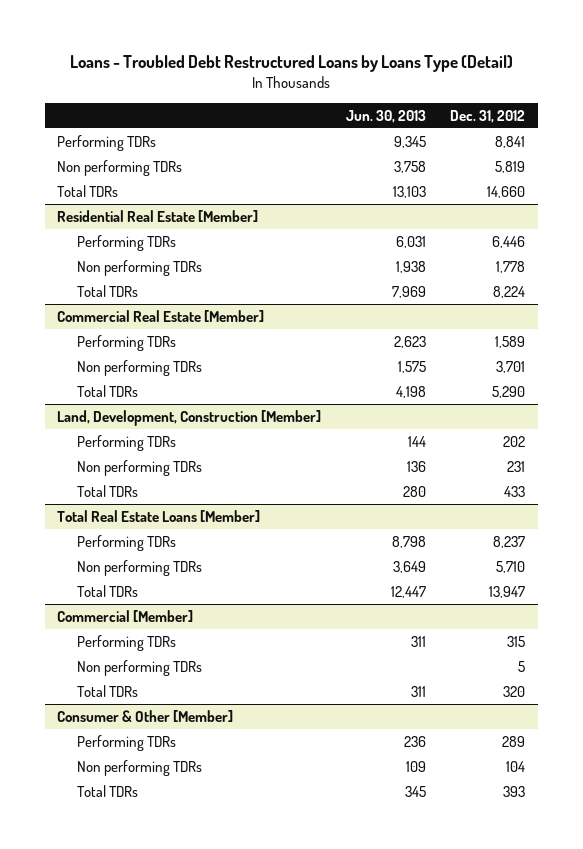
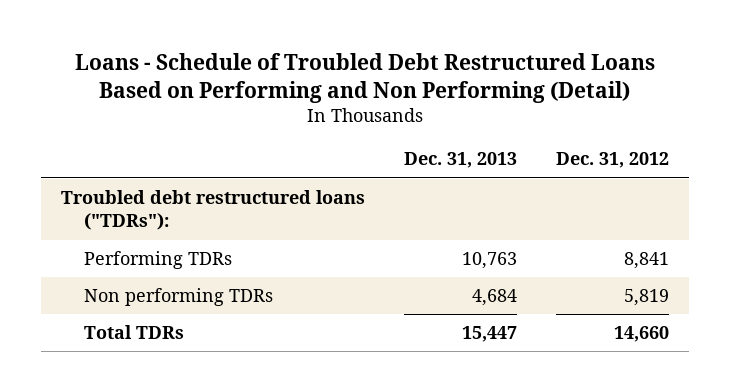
[70,55,514,73] Loans - Troubled Debt Restructured Loans by Loans Type (Detail) -> [75,52,656,103] Loans - Schedule of Troubled Debt Restructured Loans Based on Performing and Non Performing (Detail)
[345,109,426,123] Jun. 30, 2013 -> none
none -> [404,152,518,169] Dec. 31, 2013
none -> [60,190,365,231] Troubled debt restructured loans ("TDRs"):
[57,209,259,222] Residential Real Estate [Member] -> none
[77,234,177,251] Performing TDRs -> none
[77,259,203,276] Non performing TDRs -> none
[77,284,139,297] Total TDRs -> none
[57,309,265,322] Commercial Real Estate [Member] -> none
[77,334,177,351] Performing TDRs -> none
[77,359,203,376] Non performing TDRs -> none
[77,384,139,397] Total TDRs -> none
[57,409,322,426] Land, Development, Construction [Member] -> none
[77,434,177,451] Performing TDRs -> none
[77,459,203,476] Non performing TDRs -> none
[77,484,139,497] Total TDRs -> none
[57,509,261,522] Total Real Estate Loans [Member] -> none
[77,534,177,551] Performing TDRs -> none
[77,559,203,576] Non performing TDRs -> none
[77,584,139,597] Total TDRs -> none
[57,609,194,622] Commercial [Member] -> none
[77,634,177,651] Performing TDRs -> none
[77,659,203,676] Non performing TDRs -> none
[77,684,139,697] Total TDRs -> none
[57,709,234,722] Consumer & Other [Member] -> none
[77,734,177,751] Performing TDRs -> none
[77,759,203,776] Non performing TDRs -> none
[77,784,139,797] Total TDRs -> none

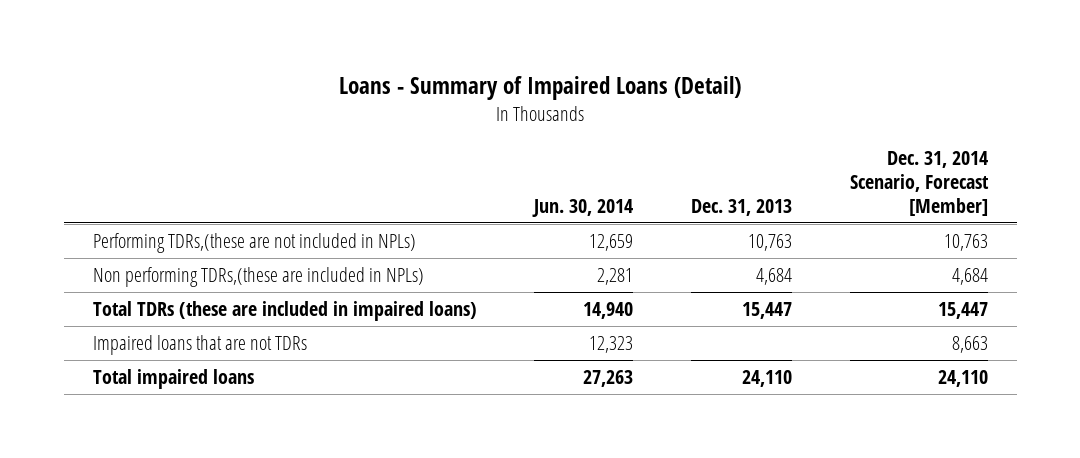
[75,52,656,103] Loans - Schedule of Troubled Debt Restructured Loans Based on Performing and Non Performing (Detail) -> [339,76,742,101] Loans - Summary of Impaired Loans (Detail)
[556,152,670,169] Dec. 31, 2012 -> none
none -> [532,198,634,217] Jun. 30, 2014
none -> [849,150,989,216] Dec. 31, 2014 Scenario, Forecast [Member]
[60,190,365,231] Troubled debt restructured loans ("TDRs"): -> none
[84,251,233,270] Performing TDRs -> [92,233,416,254] Performing TDRs,(these are not included in NPLs)
[84,288,274,307] Non performing TDRs -> [92,267,424,288] Non performing TDRs,(these are included in NPLs)
[84,325,185,340] Total TDRs -> [92,301,477,322] Total TDRs (these are included in impaired loans)
none -> [92,335,307,356] Impaired loans that are not TDRs
none -> [92,369,254,390] Total impaired loans

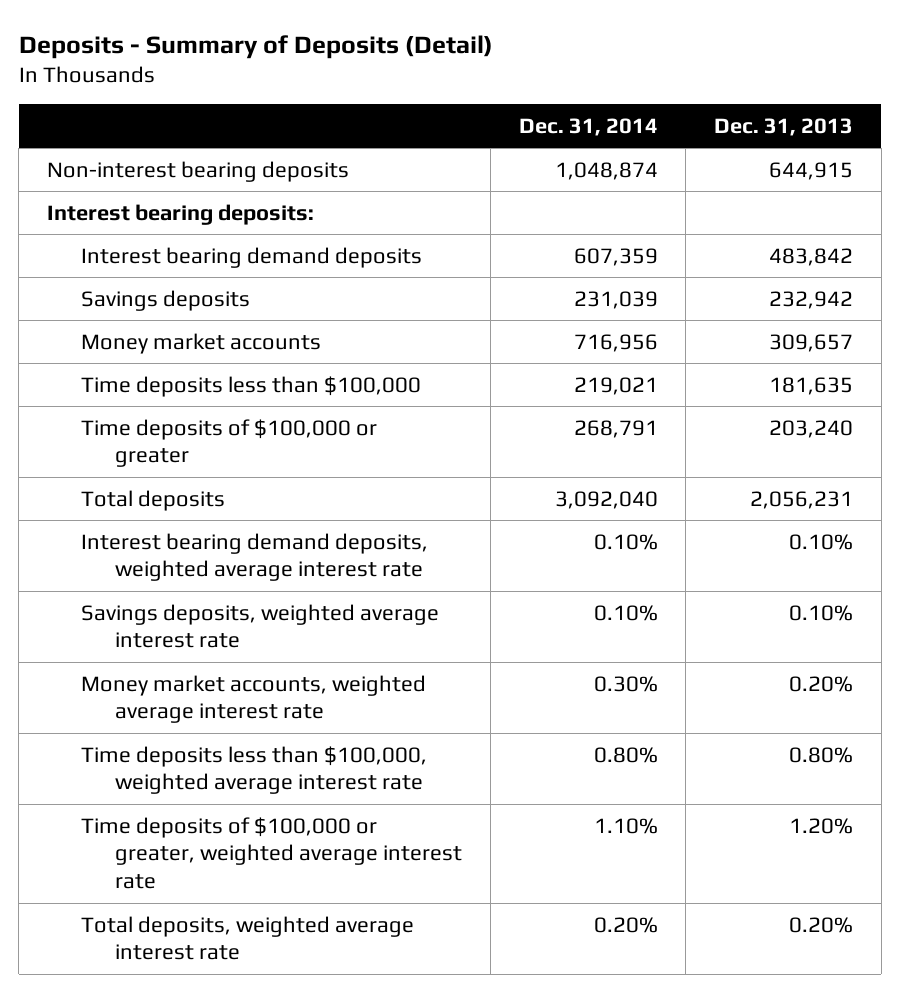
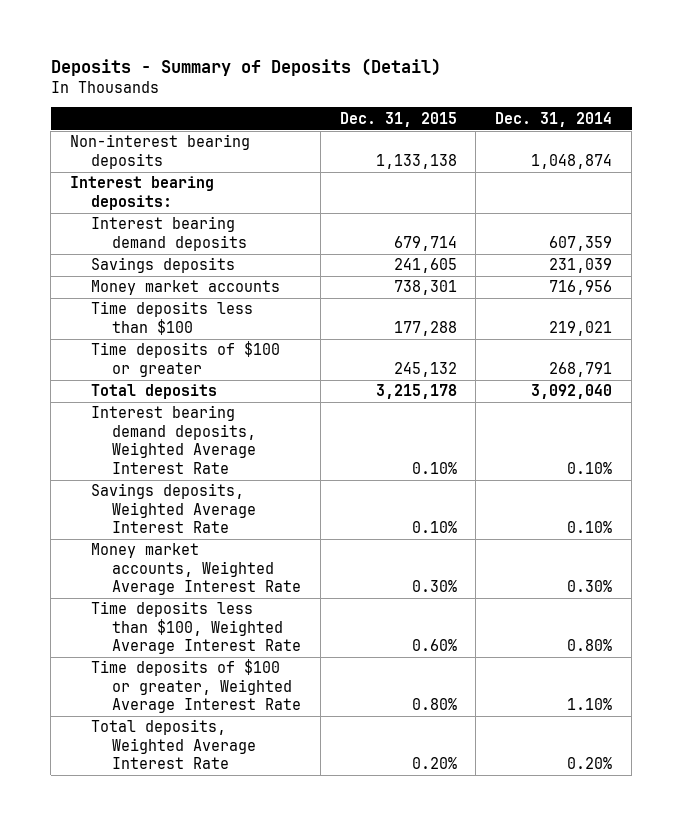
[714,117,854,136] Dec. 31, 2013 -> none
none -> [339,111,457,127] Dec. 31, 2015
[81,375,422,397] Time deposits less than $100,000 -> [90,301,253,335] Time deposits less than $100
[81,418,378,468] Time deposits of $100,000 or greater -> [90,341,280,377] Time deposits of $100 or greater
[81,532,429,582] Interest bearing demand deposits, weighted average interest rate -> [90,405,256,474] Interest bearing demand deposits, Weighted Average Interest Rate
[81,603,440,649] Savings deposits, weighted average interest rate -> [90,483,256,534] Savings deposits, Weighted Average Interest Rate
[81,674,427,724] Money market accounts, weighted average interest rate -> [90,543,301,596] Money market accounts, Weighted Average Interest Rate
[81,745,428,795] Time deposits less than $100,000, weighted average interest rate -> [90,601,301,655] Time deposits less than $100, Weighted Average Interest Rate
[81,816,463,890] Time deposits of $100,000 or greater, weighted average interest rate -> [90,659,301,714] Time deposits of $100 or greater, Weighted Average Interest Rate
[81,915,415,961] Total deposits, weighted average interest rate -> [90,719,256,770] Total deposits, Weighted Average Interest Rate

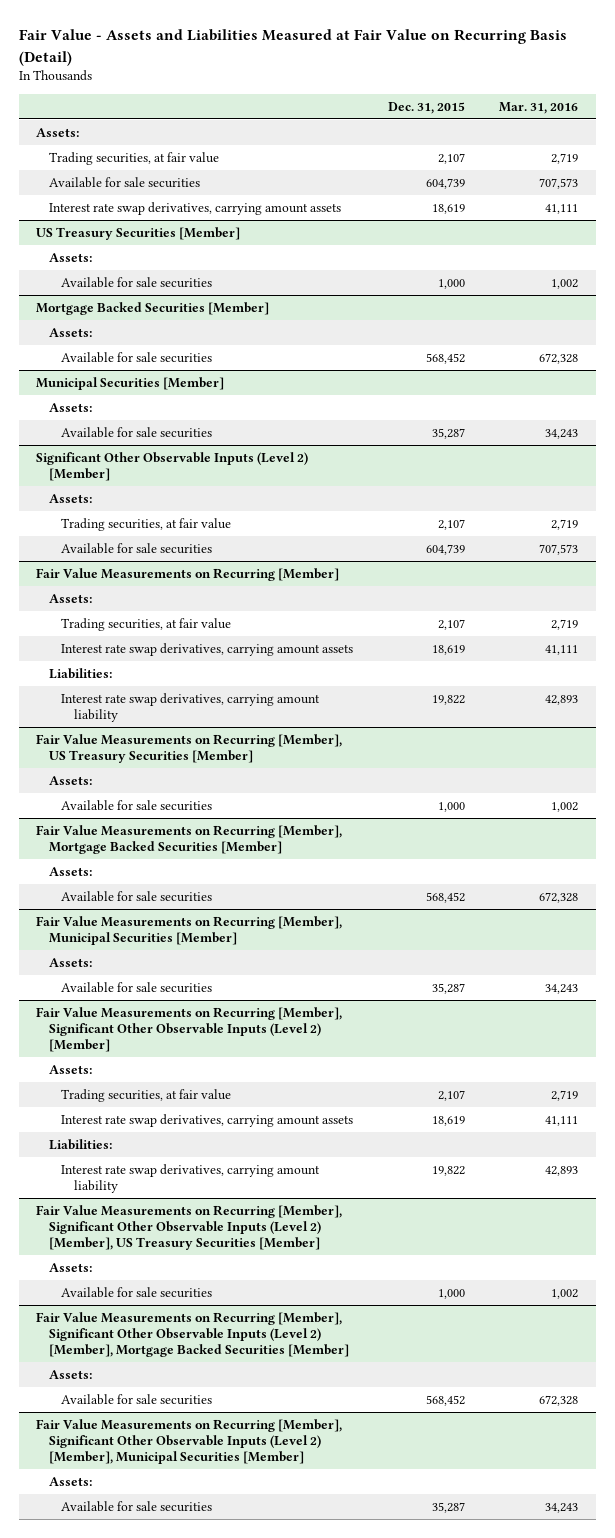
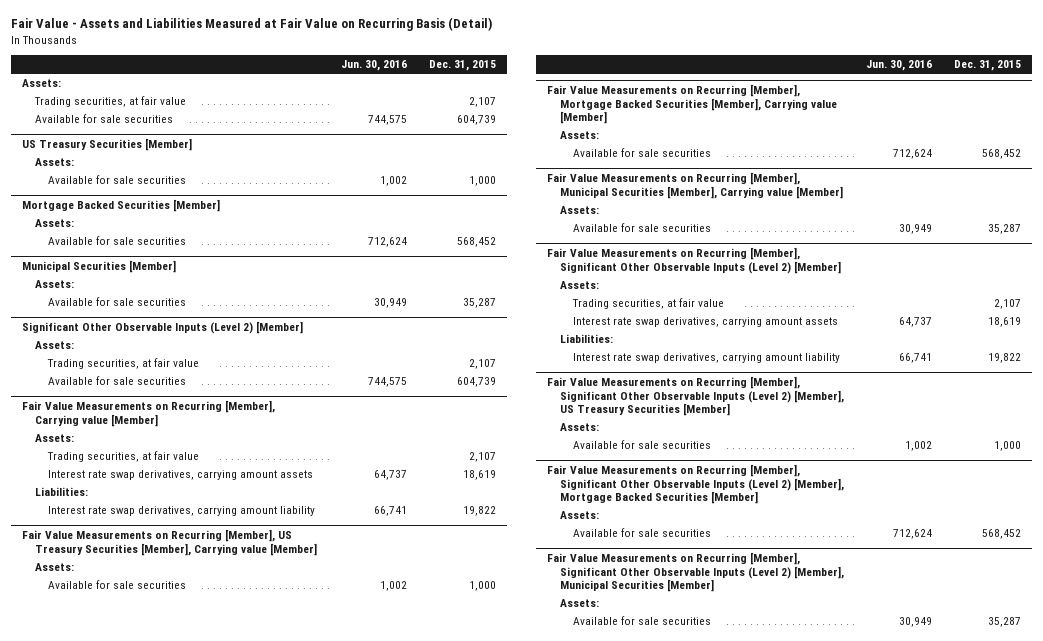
[499,101,579,114] Mar. 31, 2016 -> none
none -> [341,60,408,72] Jun. 30, 2016
[48,202,341,216] Interest rate swap derivatives, carrying amount assets -> none
[36,568,340,582] Fair Value Measurements on Recurring [Member] -> [21,399,275,427] Fair Value Measurements on Recurring [Member], Carrying value [Member]
[36,734,343,764] Fair Value Measurements on Recurring [Member], US Treasury Securities [Member] -> [21,528,318,556] Fair Value Measurements on Recurring [Member], US Treasury Securities [Member], Carrying value [Member]
[36,825,343,855] Fair Value Measurements on Recurring [Member], Mortgage Backed Securities [Member] -> [546,83,837,125] Fair Value Measurements on Recurring [Member], Mortgage Backed Securities [Member], Carrying value [Member]
[36,916,343,946] Fair Value Measurements on Recurring [Member], Municipal Securities [Member] -> [546,171,843,199] Fair Value Measurements on Recurring [Member], Municipal Securities [Member], Carrying value [Member]

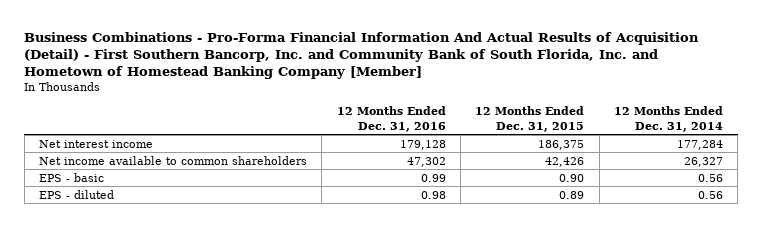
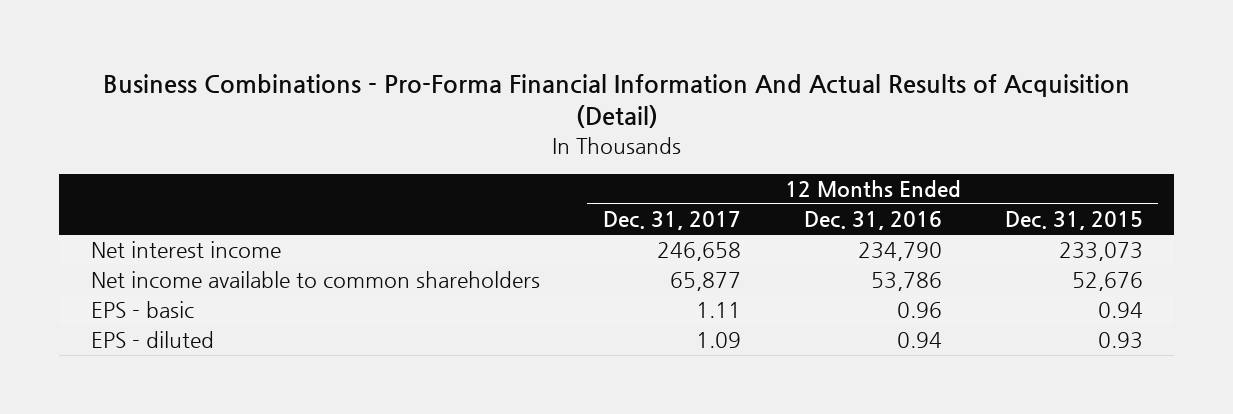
[24,31,700,80] Business Combinations - Pro-Forma Financial Information And Actual Results of Acquisition (Detail) - First Southern Bancorp, Inc. and Community Bank of South Florida, Inc. and Hometown of Homestead Banking Company [Member] -> [102,73,1130,129] Business Combinations - Pro-Forma Financial Information And Actual Results of Acquisition (Detail)
[614,106,724,132] 12 Months Ended Dec. 31, 2014 -> none
none -> [602,211,741,231] Dec. 31, 2017
[399,139,446,150] 179,128 -> [857,242,942,262] 234,790
[538,139,585,150] 186,375 -> [1058,242,1143,262] 233,073
[406,156,446,167] 47,302 -> [870,272,942,292] 53,786
[545,156,585,167] 42,426 -> [1071,272,1143,292] 52,676
[420,173,446,182] 0.99 -> [896,302,942,319] 0.96
[559,173,585,182] 0.90 -> [1097,302,1143,319] 0.94
[420,190,446,199] 0.98 -> [896,332,942,349] 0.94
[559,190,585,199] 0.89 -> [1097,332,1143,350] 0.93

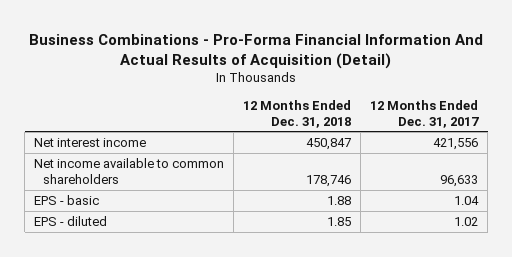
[803,211,942,231] Dec. 31, 2016 -> none
[1004,211,1143,231] Dec. 31, 2015 -> none
none -> [243,99,352,128] 12 Months Ended Dec. 31, 2018
[656,242,741,262] 246,658 -> [433,137,479,150] 421,556
[669,272,741,292] 65,877 -> [440,174,479,187] 96,633
[695,302,741,319] 1.11 -> [454,195,480,205] 1.04
[695,332,741,349] 1.09 -> [454,216,479,226] 1.02

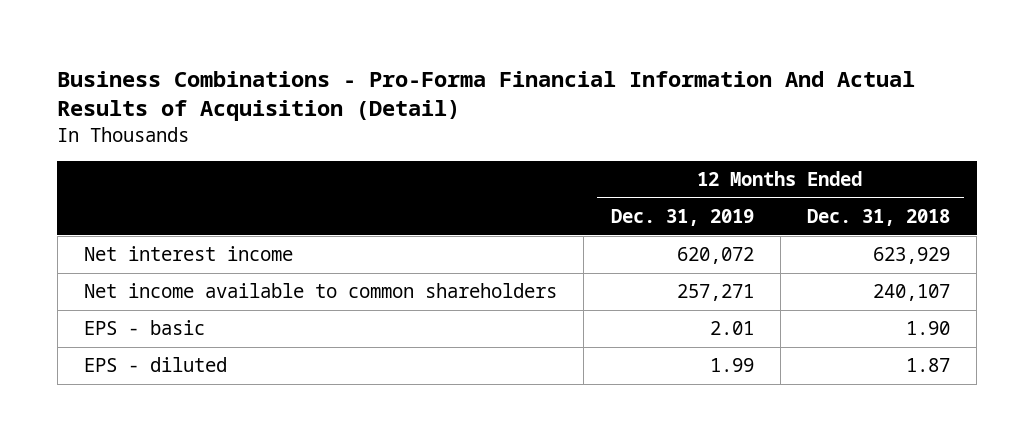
[370,99,480,128] 12 Months Ended Dec. 31, 2017 -> none
none -> [610,208,754,226] Dec. 31, 2019
[306,137,352,150] 450,847 -> [873,247,951,265] 623,929
[306,174,352,187] 178,746 -> [873,284,951,302] 240,107
[327,195,352,205] 1.88 -> [906,321,951,336] 1.90
[327,216,352,226] 1.85 -> [906,358,951,373] 1.87

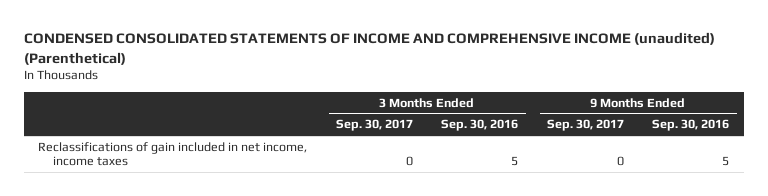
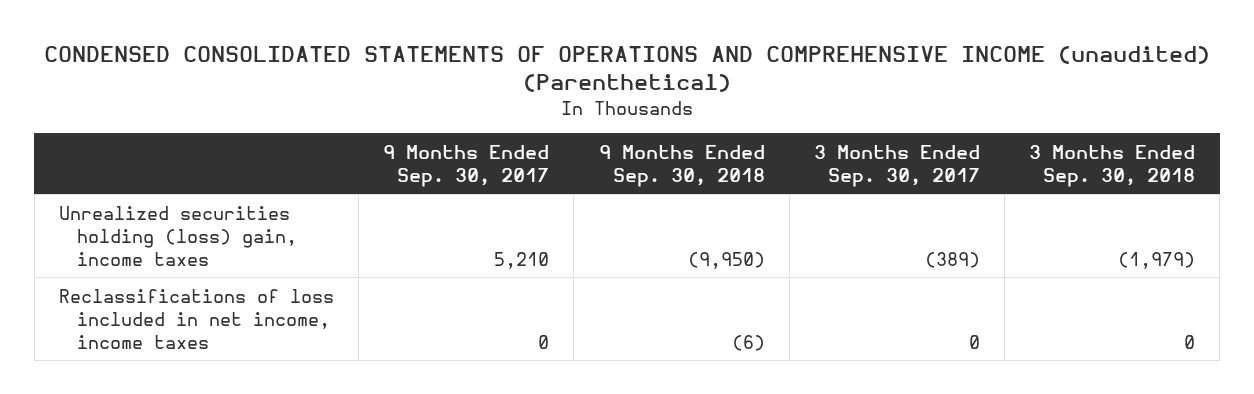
[24,32,716,65] CONDENSED CONSOLIDATED STATEMENTS OF INCOME AND COMPREHENSIVE INCOME (unaudited) (Parenthetical) -> [44,46,1211,93] CONDENSED CONSOLIDATED STATEMENTS OF OPERATIONS AND COMPREHENSIVE INCOME (unaudited) (Parenthetical)
[441,119,519,132] Sep. 30, 2016 -> none
[652,119,730,132] Sep. 30, 2016 -> none
none -> [598,144,765,187] 9 Months Ended Sep. 30, 2018
none -> [1029,144,1196,187] 3 Months Ended Sep. 30, 2018
none -> [58,205,298,266] Unrealized securities holding (loss) gain, income taxes
[38,141,308,167] Reclassifications of gain included in net income, income taxes -> [58,288,334,349] Reclassifications of loss included in net income, income taxes

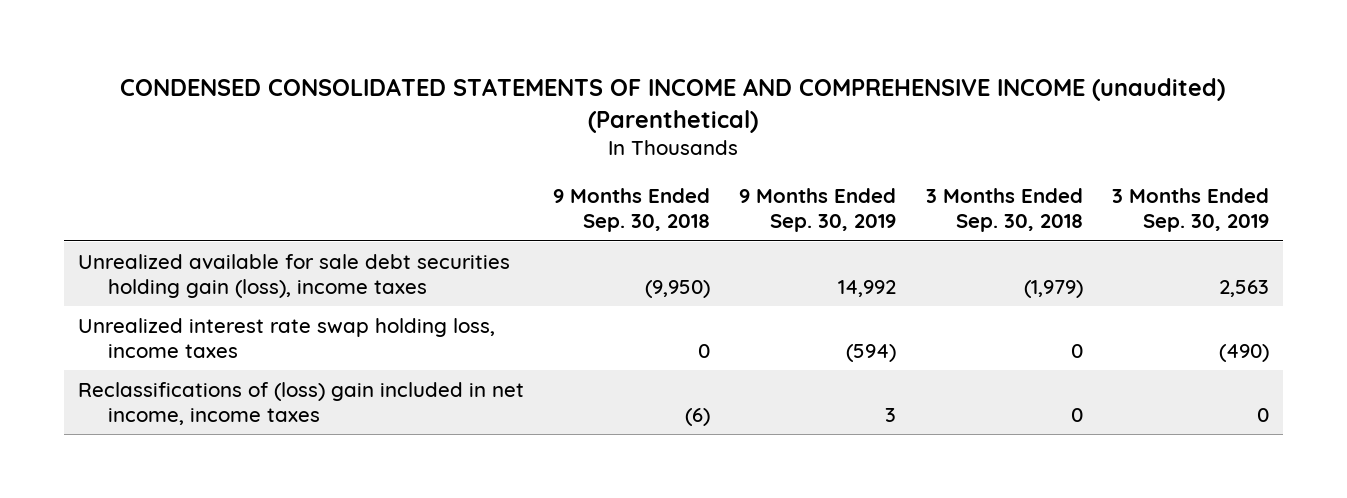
[44,46,1211,93] CONDENSED CONSOLIDATED STATEMENTS OF OPERATIONS AND COMPREHENSIVE INCOME (unaudited) (Parenthetical) -> [120,77,1226,133] CONDENSED CONSOLIDATED STATEMENTS OF INCOME AND COMPREHENSIVE INCOME (unaudited) (Parenthetical)
[383,144,550,187] 9 Months Ended Sep. 30, 2017 -> none
[813,144,980,187] 3 Months Ended Sep. 30, 2017 -> none
none -> [739,187,897,233] 9 Months Ended Sep. 30, 2019
none -> [1111,187,1269,233] 3 Months Ended Sep. 30, 2019
[58,205,298,266] Unrealized securities holding (loss) gain, income taxes -> [78,253,511,299] Unrealized available for sale debt securities holding gain (loss), income taxes
none -> [78,317,496,359] Unrealized interest rate swap holding loss, income taxes
[58,288,334,349] Reclassifications of loss included in net income, income taxes -> [78,381,525,426] Reclassifications of (loss) gain included in net income, income taxes

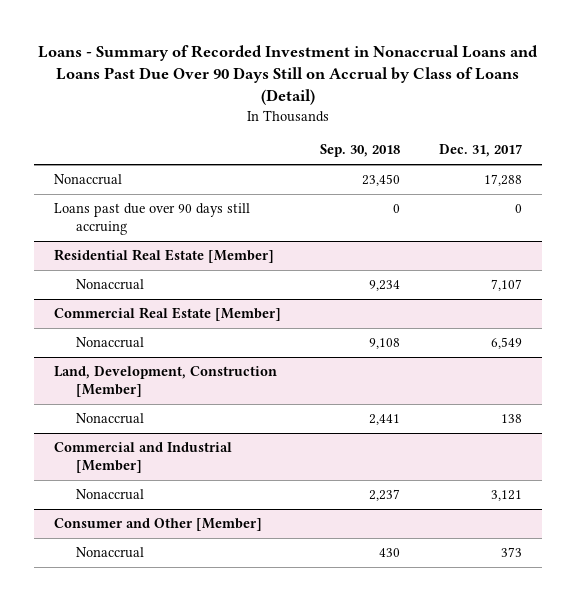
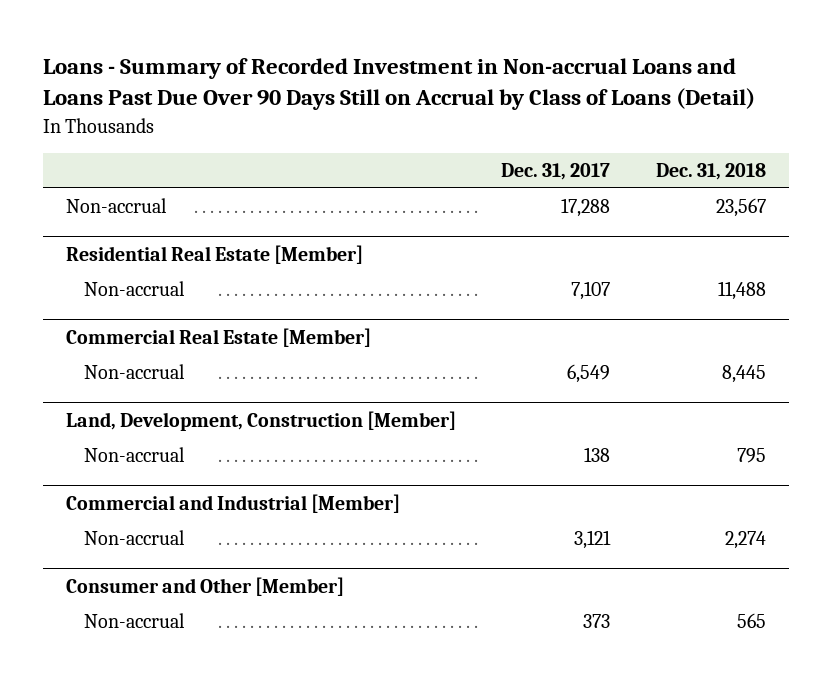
[38,44,539,106] Loans - Summary of Recorded Investment in Nonaccrual Loans and Loans Past Due Over 90 Days Still on Accrual by Class of Loans (Detail) -> [42,58,755,111] Loans - Summary of Recorded Investment in Non-accrual Loans and Loans Past Due Over 90 Days Still on Accrual by Class of Loans (Detail)
[320,144,401,158] Sep. 30, 2018 -> none
none -> [655,163,766,181] Dec. 31, 2018
[53,203,250,235] Loans past due over 90 days still accruing -> none
[53,174,122,186] Nonaccrual -> [65,198,167,214] Non-accrual
[76,279,145,291] Nonaccrual -> [83,281,185,297] Non-accrual
[76,337,145,349] Nonaccrual -> [83,364,185,380] Non-accrual
[76,413,145,425] Nonaccrual -> [83,447,185,463] Non-accrual
[76,489,145,501] Nonaccrual -> [83,530,185,546] Non-accrual
[76,547,145,559] Nonaccrual -> [83,613,185,629] Non-accrual

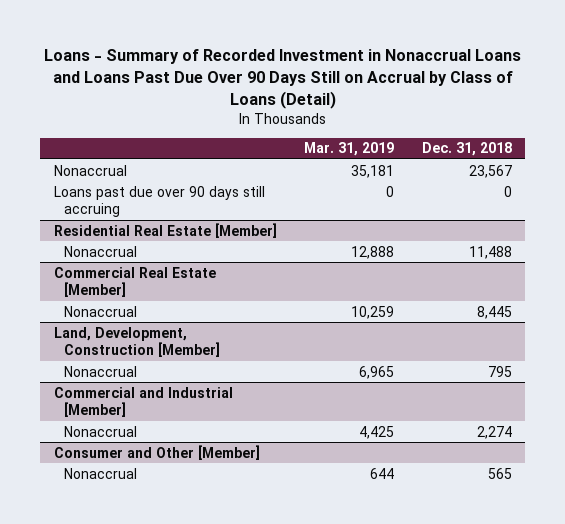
[42,58,755,111] Loans - Summary of Recorded Investment in Non-accrual Loans and Loans Past Due Over 90 Days Still on Accrual by Class of Loans (Detail) -> [43,49,521,109] Loans - Summary of Recorded Investment in Nonaccrual Loans and Loans Past Due Over 90 Days Still on Accrual by Class of Loans (Detail)
[501,163,611,181] Dec. 31, 2017 -> none
none -> [304,142,395,157] Mar. 31, 2019
[65,198,167,214] Non-accrual -> [53,164,127,176] Nonaccrual
none -> [53,185,265,217] Loans past due over 90 days still accruing
[83,281,185,297] Non-accrual -> [64,245,138,257] Nonaccrual
[83,364,185,380] Non-accrual -> [64,305,138,317] Nonaccrual
[83,447,185,463] Non-accrual -> [64,365,138,377] Nonaccrual
[83,530,185,546] Non-accrual -> [64,425,138,437] Nonaccrual
[83,613,185,629] Non-accrual -> [64,467,138,479] Nonaccrual

